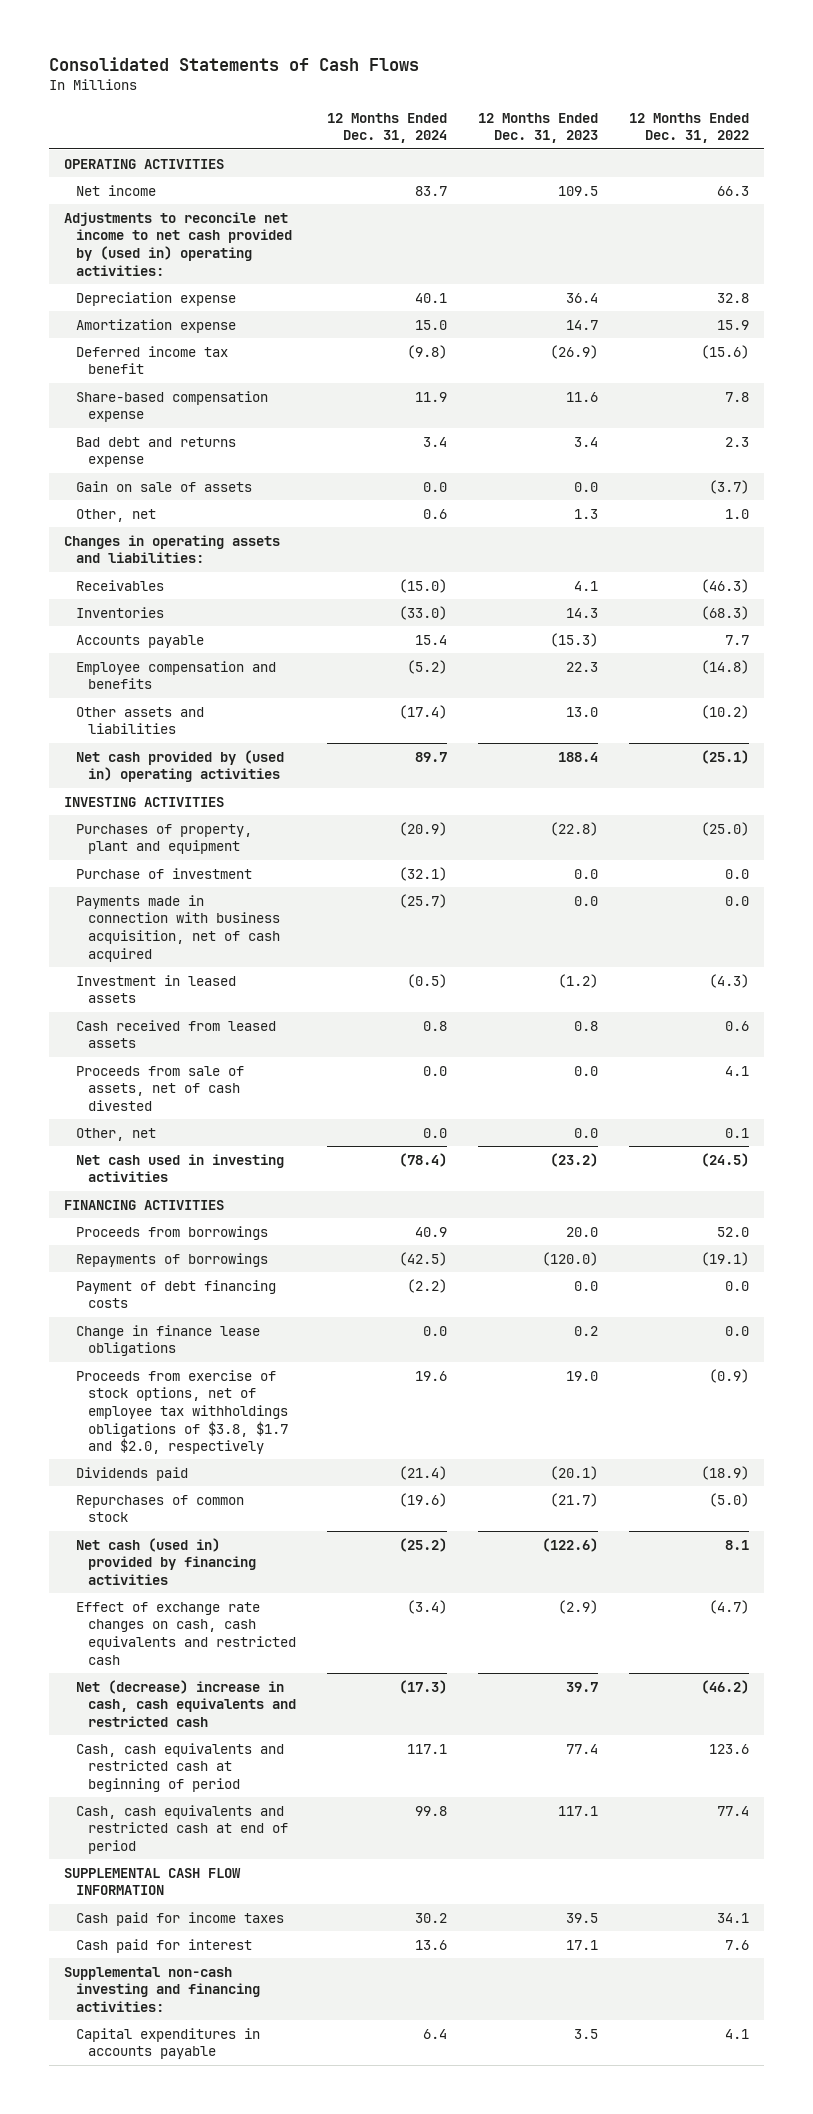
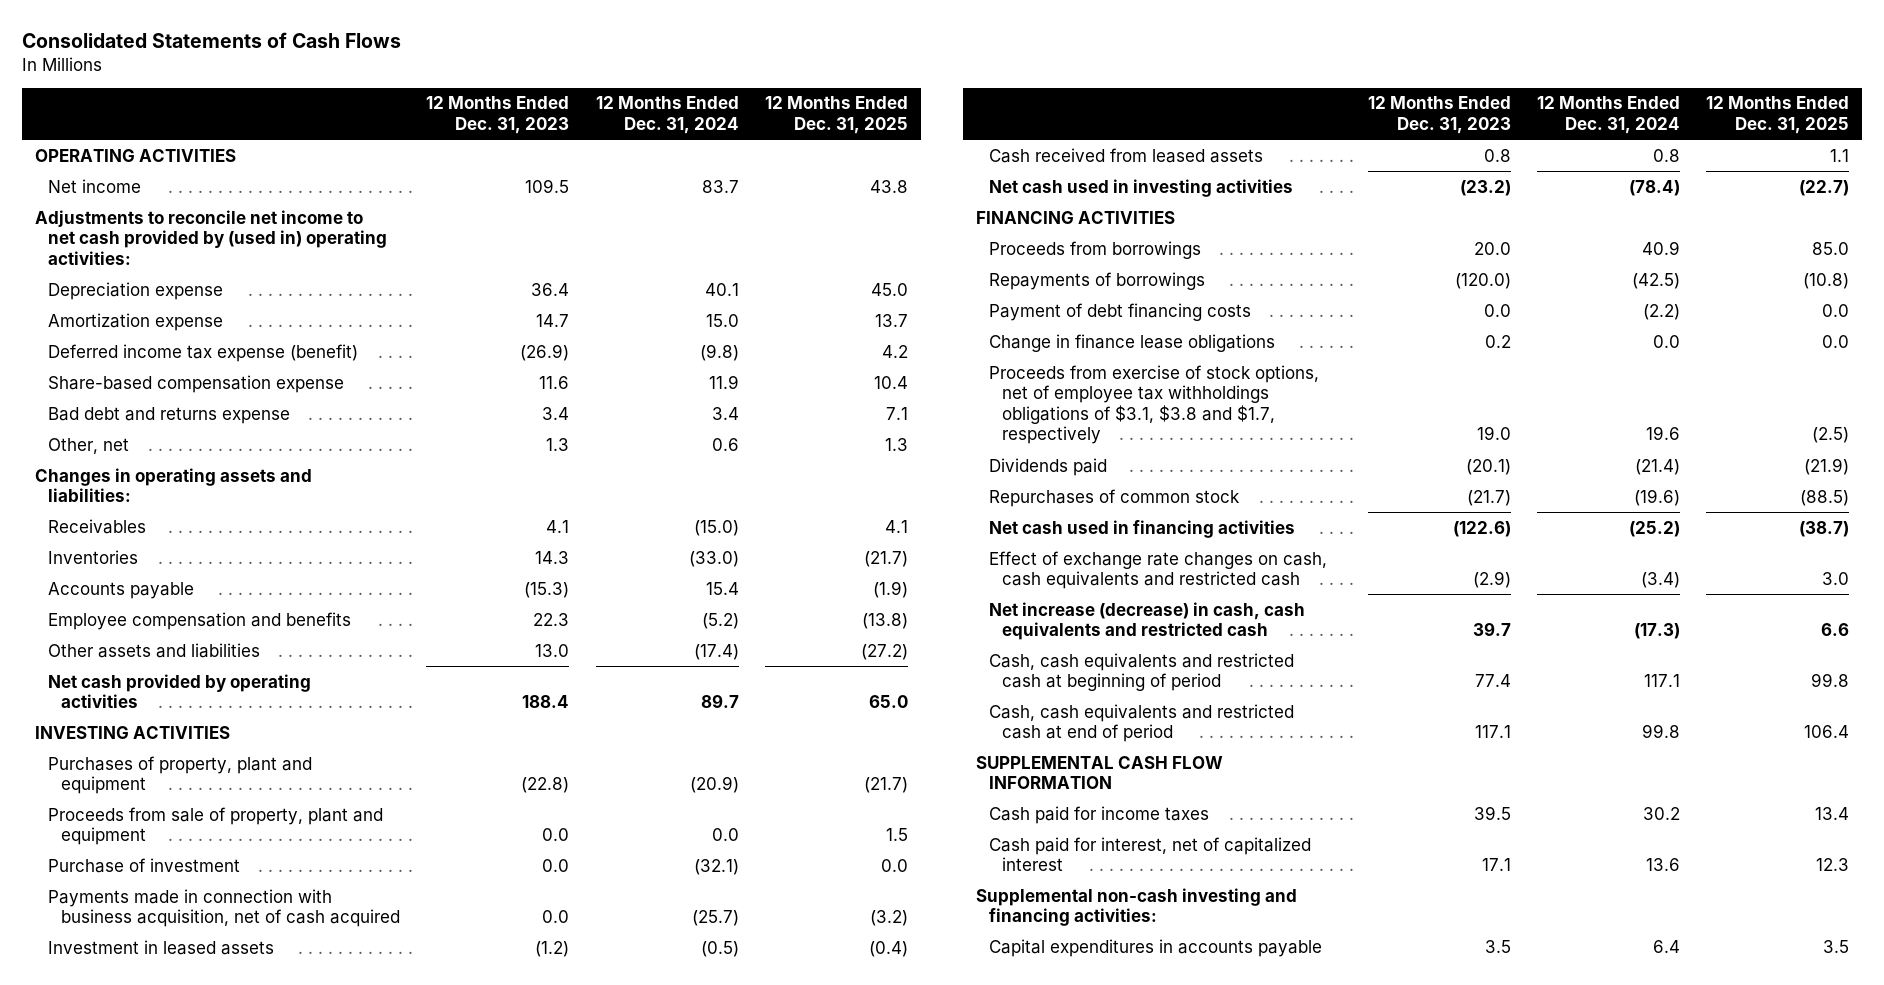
[628,112,749,144] 12 Months Ended Dec. 31, 2022 -> none
none -> [764,96,908,134] 12 Months Ended Dec. 31, 2025
[75,345,228,375] Deferred income tax benefit -> [48,343,359,362] Deferred income tax expense (benefit)
[75,480,252,492] Gain on sale of assets -> none
[75,749,284,783] Net cash provided by (used in) operating activities -> [48,673,312,709] Net cash provided by operating activities
none -> [48,806,384,846] Proceeds from sale of property, plant and equipment
[75,1065,244,1111] Proceeds from sale of assets, net of cash divested -> none
[75,1127,156,1141] Other, net -> none
[75,1369,288,1455] Proceeds from exercise of stock options, net of employee tax withholdings obligations of $3.8, $1.7 and $2.0, respectively -> [989,364,1320,445] Proceeds from exercise of stock options, net of employee tax withholdings obligations of $3.1, $3.8 and $1.7, respectively
[75,1537,256,1585] Net cash (used in) provided by financing activities -> [989,519,1296,538] Net cash used in financing activities
[75,1679,296,1727] Net (decrease) increase in cash, cash equivalents and restricted cash -> [989,601,1306,641] Net increase (decrease) in cash, cash equivalents and restricted cash
[75,1938,252,1953] Cash paid for interest -> [989,836,1312,872] Cash paid for interest, net of capitalized interest

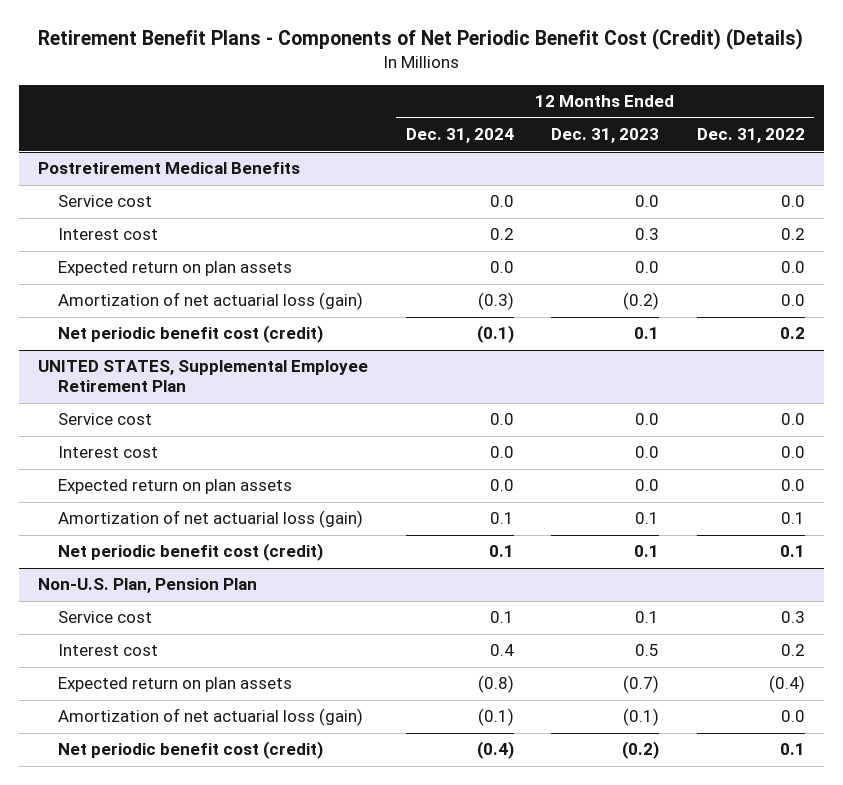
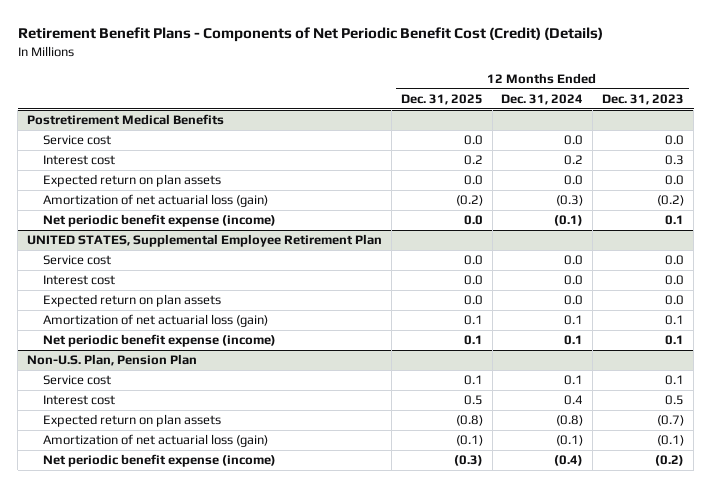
[696,128,805,144] Dec. 31, 2022 -> none
none -> [400,94,483,106] Dec. 31, 2025
[58,325,324,344] Net periodic benefit cost (credit) -> [42,214,276,228] Net periodic benefit expense (income)
[58,543,324,562] Net periodic benefit cost (credit) -> [42,334,276,348] Net periodic benefit expense (income)
[58,741,324,760] Net periodic benefit cost (credit) -> [42,454,276,468] Net periodic benefit expense (income)

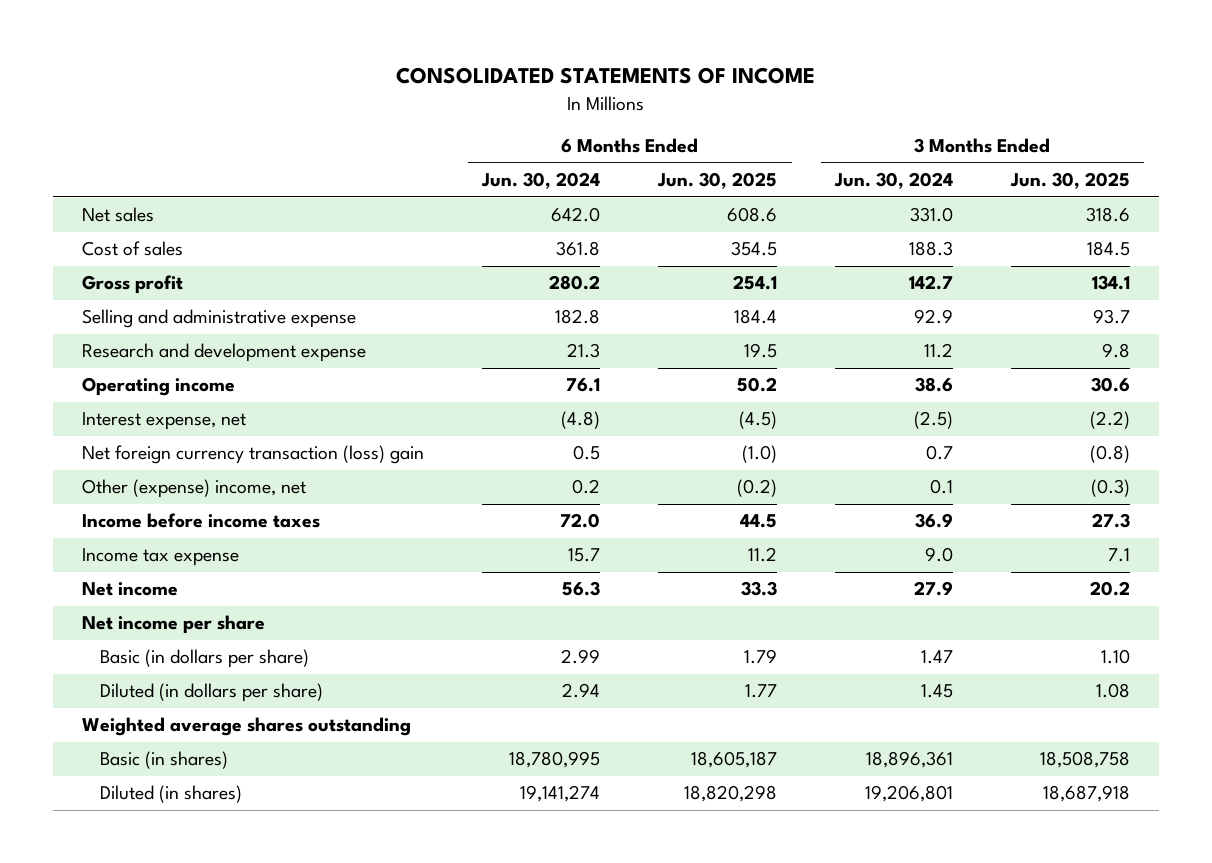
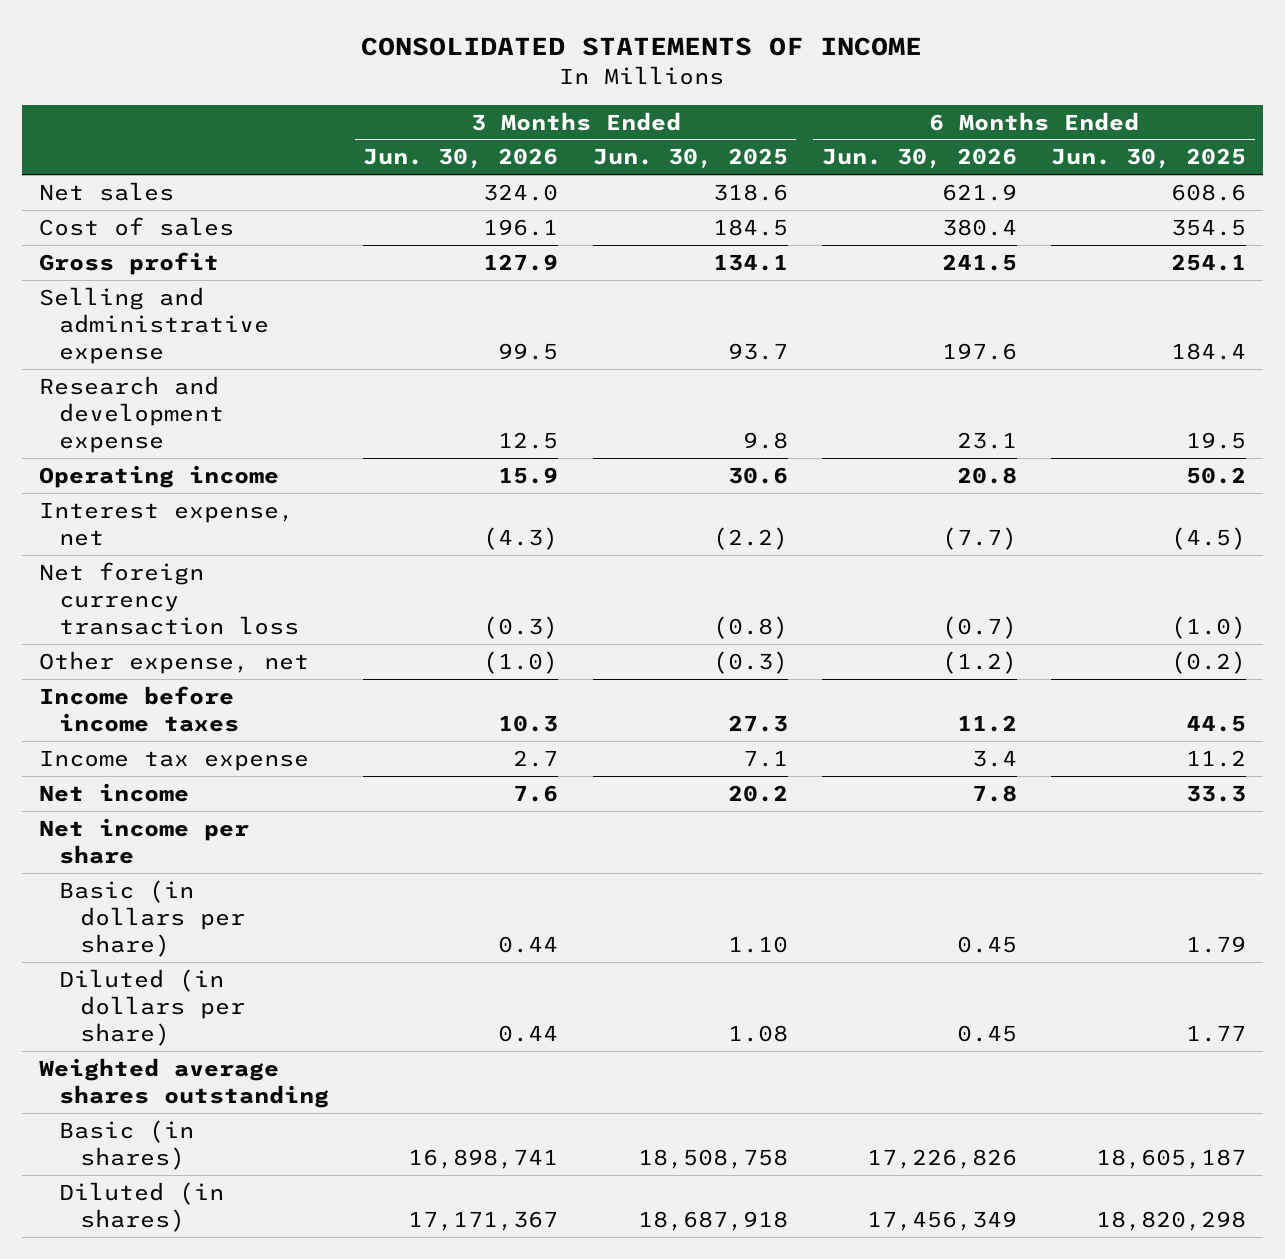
[481,172,601,190] Jun. 30, 2024 -> none
[834,172,954,190] Jun. 30, 2024 -> none
none -> [363,148,559,169] Jun. 30, 2026
none -> [822,148,1018,169] Jun. 30, 2026
[82,445,425,465] Net foreign currency transaction (loss) gain -> [38,561,300,636] Net foreign currency transaction loss
[82,479,307,499] Other (expense) income, net -> [38,650,309,674] Other expense, net

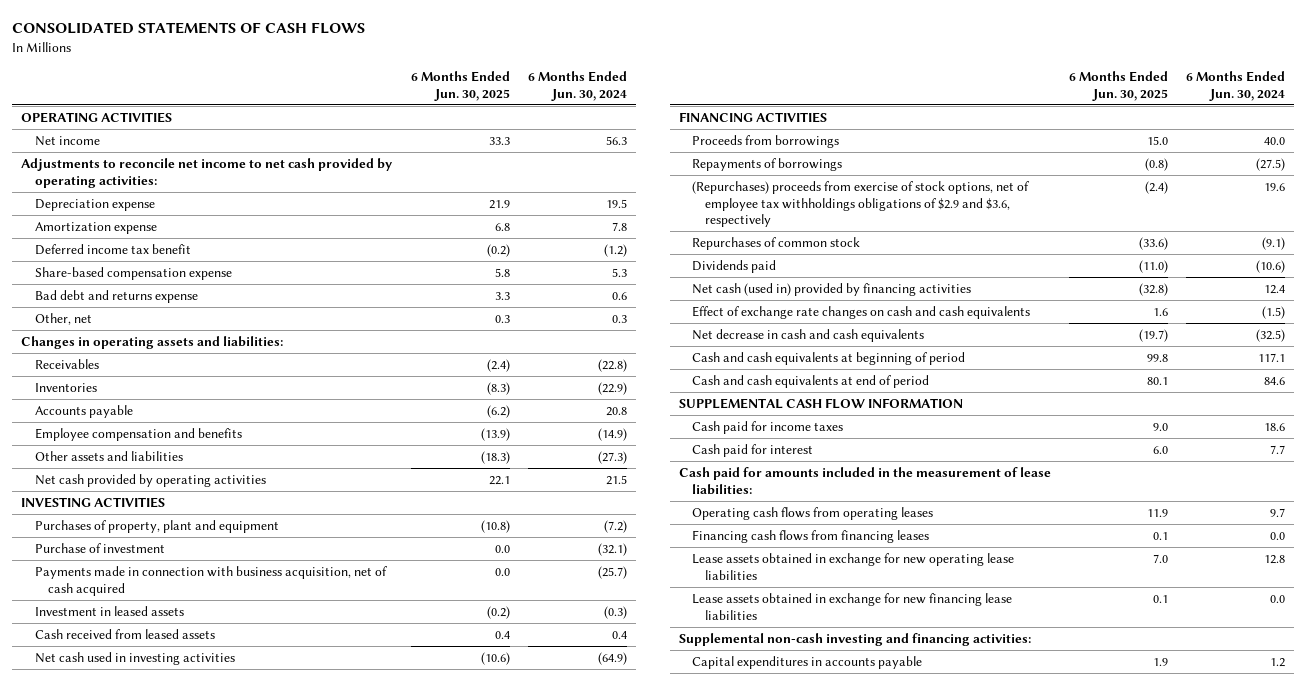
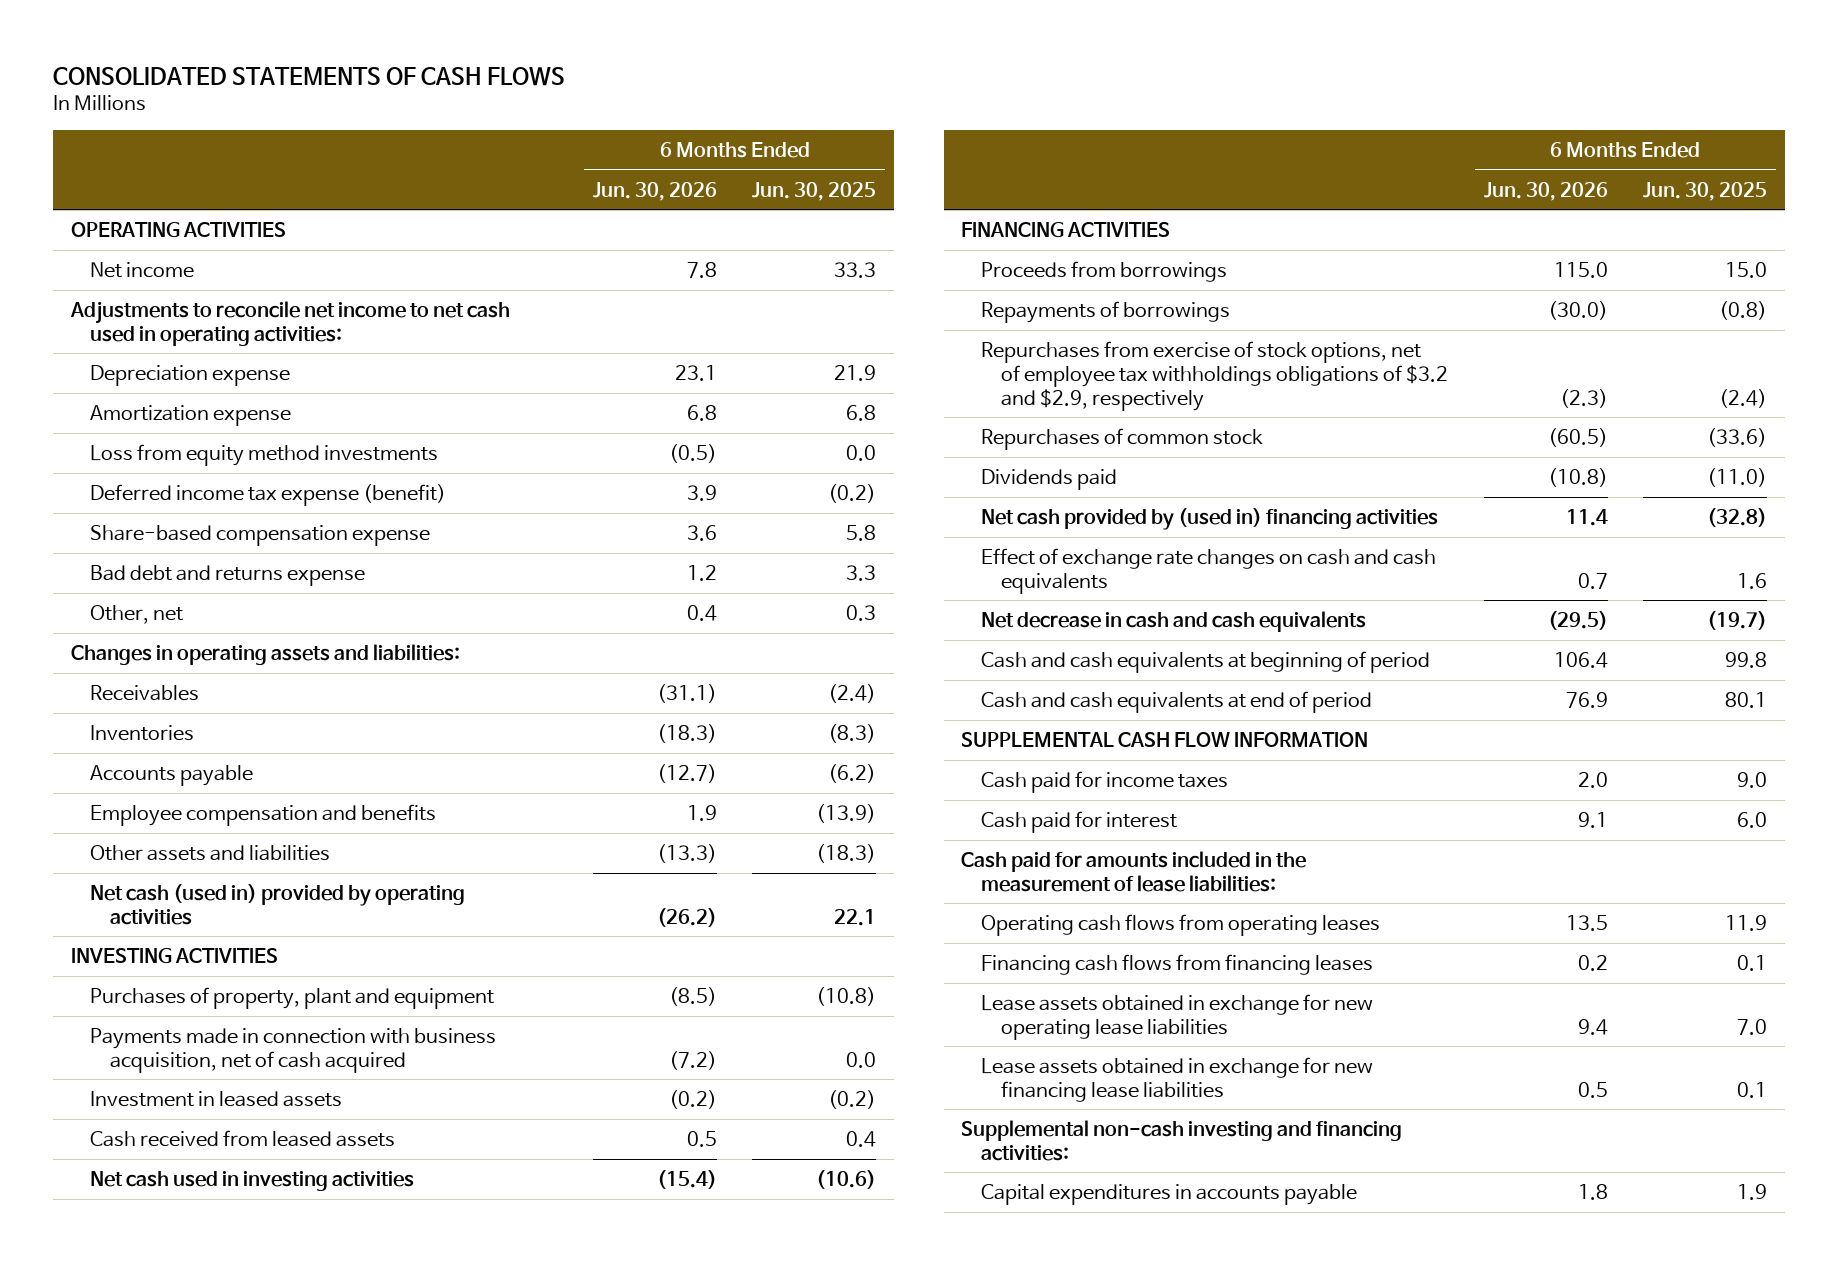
[528,70,628,101] 6 Months Ended Jun. 30, 2024 -> none
none -> [592,181,717,201] Jun. 30, 2026
[21,157,393,188] Adjustments to reconcile net income to net cash provided by operating activities: -> [69,300,510,346] Adjustments to reconcile net income to net cash used in operating activities:
none -> [90,443,439,466] Loss from equity method investments
[34,243,191,255] Deferred income tax benefit -> [90,483,447,506] Deferred income tax expense (benefit)
[34,473,266,487] Net cash provided by operating activities -> [90,883,466,925] Net cash (used in) provided by operating activities
[34,542,165,553] Purchase of investment -> none
[692,180,1030,228] (Repurchases) proceeds from exercise of stock options, net of employee tax withholdings obligations of $2.9 and $3.6, respectively -> [981,340,1449,411] Repurchases from exercise of stock options, net of employee tax withholdings obligations of $3.2 and $2.9, respectively
[692,282,972,296] Net cash (used in) provided by financing activities -> [981,507,1439,530] Net cash provided by (used in) financing activities

